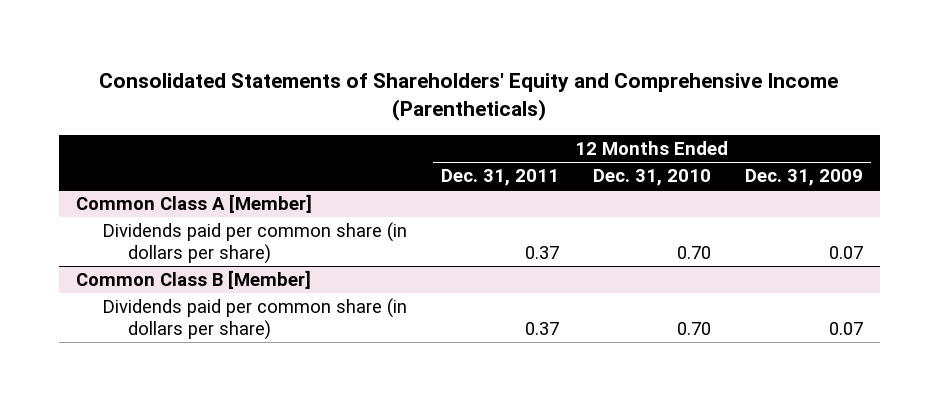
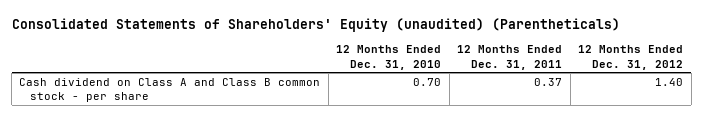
[99,72,839,122] Consolidated Statements of Shareholders' Equity and Comprehensive Income (Parentheticals) -> [11,17,620,32] Consolidated Statements of Shareholders' Equity (unaudited) (Parentheticals)
[744,169,863,187] Dec. 31, 2009 -> none
none -> [578,45,684,70] 12 Months Ended Dec. 31, 2012
[75,194,312,214] Common Class A [Member] -> none
[75,270,311,290] Common Class B [Member] -> none
[102,298,408,341] Dividends paid per common share (in dollars per share) -> none
[102,222,408,265] Dividends paid per common share (in dollars per share) -> [19,78,321,103] Cash dividend on Class A and Class B common stock - per share

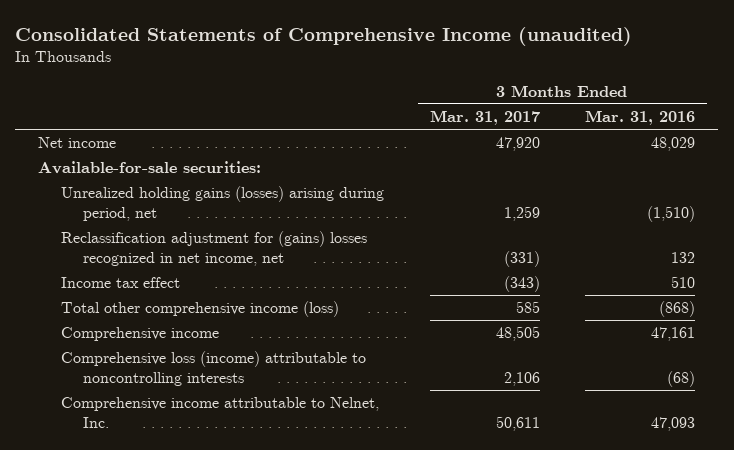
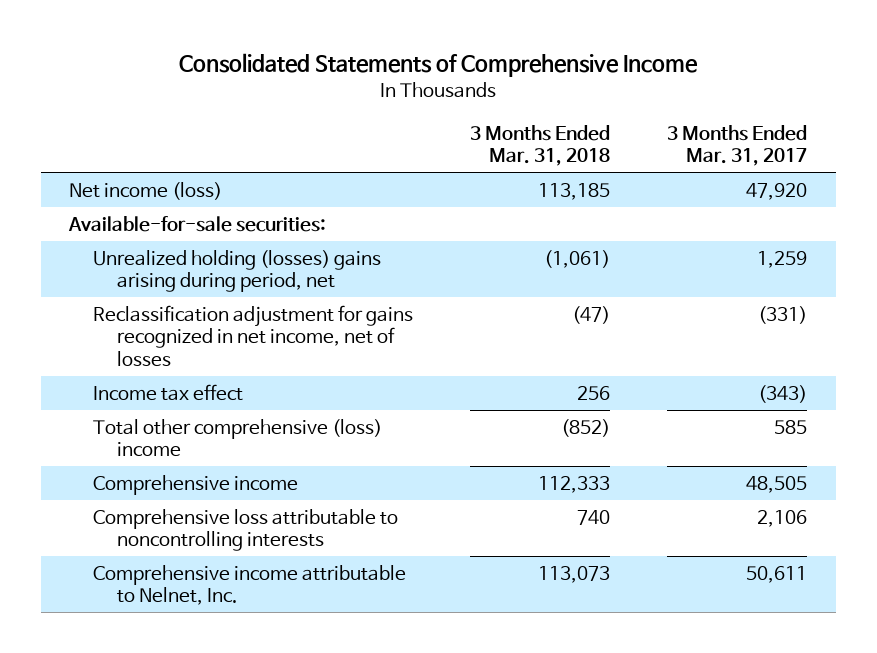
[15,26,633,46] Consolidated Statements of Comprehensive Income (unaudited) -> [179,52,699,77] Consolidated Statements of Comprehensive Income
[585,110,696,126] Mar. 31, 2016 -> none
none -> [470,124,611,167] 3 Months Ended Mar. 31, 2018
[38,137,117,149] Net income -> [69,181,223,200] Net income (loss)
[60,186,384,221] Unrealized holding gains (losses) arising during period, net -> [93,249,382,293] Unrealized holding (losses) gains arising during period, net
[60,231,367,266] Reclassification adjustment for (gains) losses recognized in net income, net -> [93,304,414,367] Reclassification adjustment for gains recognized in net income, net of losses
[60,301,339,318] Total other comprehensive income (loss) -> [93,418,383,458] Total other comprehensive (loss) income
[60,351,366,386] Comprehensive loss (income) attributable to noncontrolling interests -> [93,508,399,552] Comprehensive loss attributable to noncontrolling interests

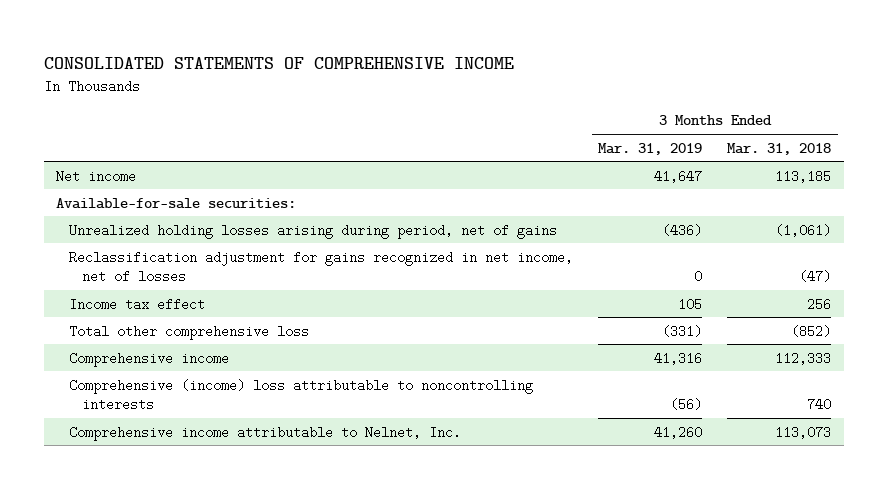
[179,52,699,77] Consolidated Statements of Comprehensive Income -> [43,56,514,69] CONSOLIDATED STATEMENTS OF COMPREHENSIVE INCOME
[667,124,808,167] 3 Months Ended Mar. 31, 2017 -> none
none -> [598,142,703,155] Mar. 31, 2019
[69,181,223,200] Net income (loss) -> [56,169,137,183] Net income
[93,249,382,293] Unrealized holding (losses) gains arising during period, net -> [69,223,558,239] Unrealized holding losses arising during period, net of gains
[93,418,383,458] Total other comprehensive (loss) income -> [69,324,310,340] Total other comprehensive loss
[93,508,399,552] Comprehensive loss attributable to noncontrolling interests -> [69,378,534,412] Comprehensive (income) loss attributable to noncontrolling interests

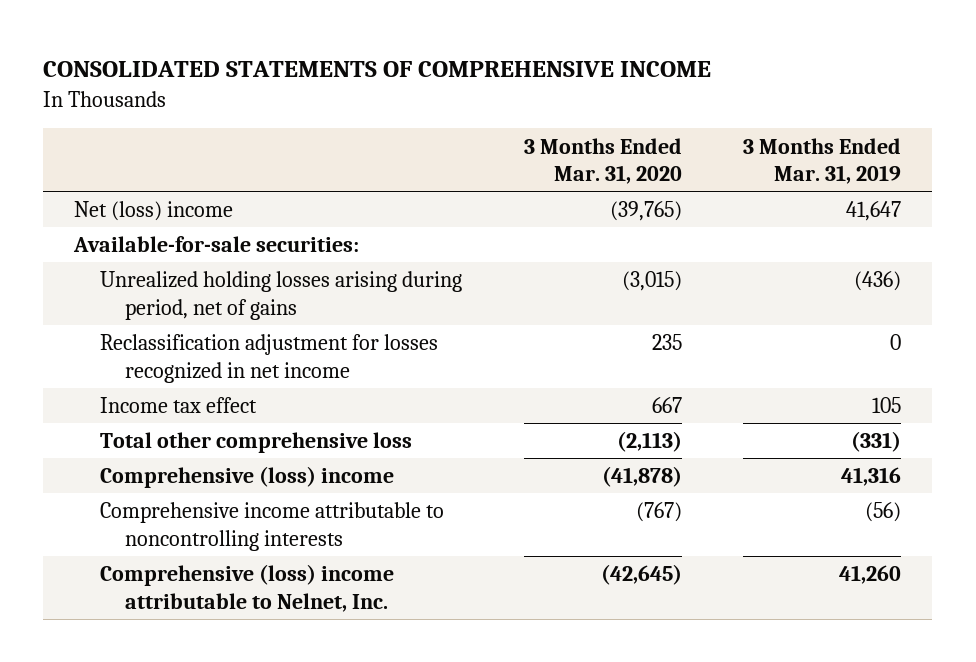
[727,142,832,155] Mar. 31, 2018 -> none
none -> [523,137,682,184] 3 Months Ended Mar. 31, 2020
[56,169,137,183] Net income -> [74,201,234,222] Net (loss) income
[69,250,574,284] Reclassification adjustment for gains recognized in net income, net of losses -> [99,334,438,383] Reclassification adjustment for losses recognized in net income
[69,351,230,367] Comprehensive income -> [99,466,394,489] Comprehensive (loss) income
[69,378,534,412] Comprehensive (income) loss attributable to noncontrolling interests -> [99,502,444,551] Comprehensive income attributable to noncontrolling interests
[69,425,462,441] Comprehensive income attributable to Nelnet, Inc. -> [99,564,394,612] Comprehensive (loss) income attributable to Nelnet, Inc.

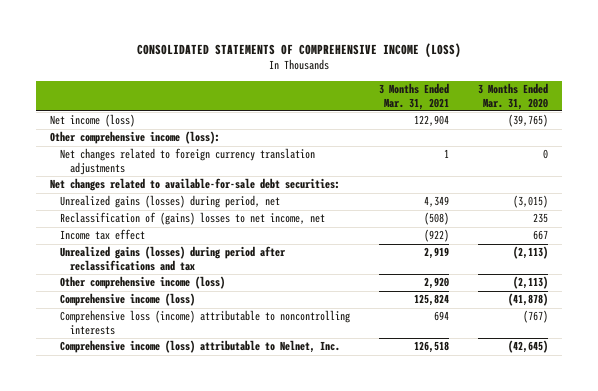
[43,61,712,78] CONSOLIDATED STATEMENTS OF COMPREHENSIVE INCOME -> [137,42,462,57] CONSOLIDATED STATEMENTS OF COMPREHENSIVE INCOME (LOSS)
[743,137,902,184] 3 Months Ended Mar. 31, 2019 -> none
none -> [378,82,449,110] 3 Months Ended Mar. 31, 2021
[74,201,234,222] Net (loss) income -> [50,114,136,128] Net income (loss)
none -> [50,131,221,145] Other comprehensive income (loss):
none -> [60,148,316,176] Net changes related to foreign currency translation adjustments
[73,236,360,253] Available-for-sale securities: -> [50,178,341,192] Net changes related to available-for-sale debt securities:
[99,271,462,320] Unrealized holding losses arising during period, net of gains -> [60,195,281,209] Unrealized gains (losses) during period, net
[99,334,438,383] Reclassification adjustment for losses recognized in net income -> [60,212,326,226] Reclassification of (gains) losses to net income, net
none -> [60,246,287,272] Unrealized gains (losses) during period after reclassifications and tax
[99,432,412,454] Total other comprehensive loss -> [60,276,226,290] Other comprehensive income (loss)
[99,466,394,489] Comprehensive (loss) income -> [60,293,196,307] Comprehensive income (loss)
[99,502,444,551] Comprehensive income attributable to noncontrolling interests -> [60,310,351,336] Comprehensive loss (income) attributable to noncontrolling interests
[99,564,394,612] Comprehensive (loss) income attributable to Nelnet, Inc. -> [60,340,341,354] Comprehensive income (loss) attributable to Nelnet, Inc.

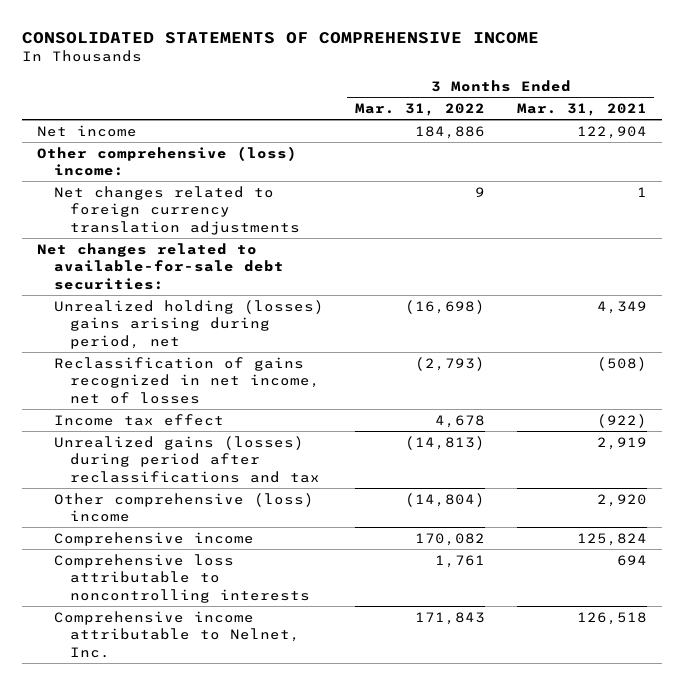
[137,42,462,57] CONSOLIDATED STATEMENTS OF COMPREHENSIVE INCOME (LOSS) -> [21,32,539,45] CONSOLIDATED STATEMENTS OF COMPREHENSIVE INCOME
[477,82,548,110] 3 Months Ended Mar. 31, 2020 -> none
none -> [355,103,486,117] Mar. 31, 2022
[50,114,136,128] Net income (loss) -> [37,124,138,137] Net income
[50,131,221,145] Other comprehensive income (loss): -> [37,145,298,177] Other comprehensive (loss) income:
[60,195,281,209] Unrealized gains (losses) during period, net -> [53,299,324,349] Unrealized holding (losses) gains arising during period, net
[60,212,326,226] Reclassification of (gains) losses to net income, net -> [53,356,321,404] Reclassification of gains recognized in net income, net of losses
[60,276,226,290] Other comprehensive income (loss) -> [53,492,314,523] Other comprehensive (loss) income
[60,293,196,307] Comprehensive income (loss) -> [53,531,254,546] Comprehensive income
[60,310,351,336] Comprehensive loss (income) attributable to noncontrolling interests -> [53,553,311,603] Comprehensive loss attributable to noncontrolling interests
[60,340,341,354] Comprehensive income (loss) attributable to Nelnet, Inc. -> [53,610,301,658] Comprehensive income attributable to Nelnet, Inc.

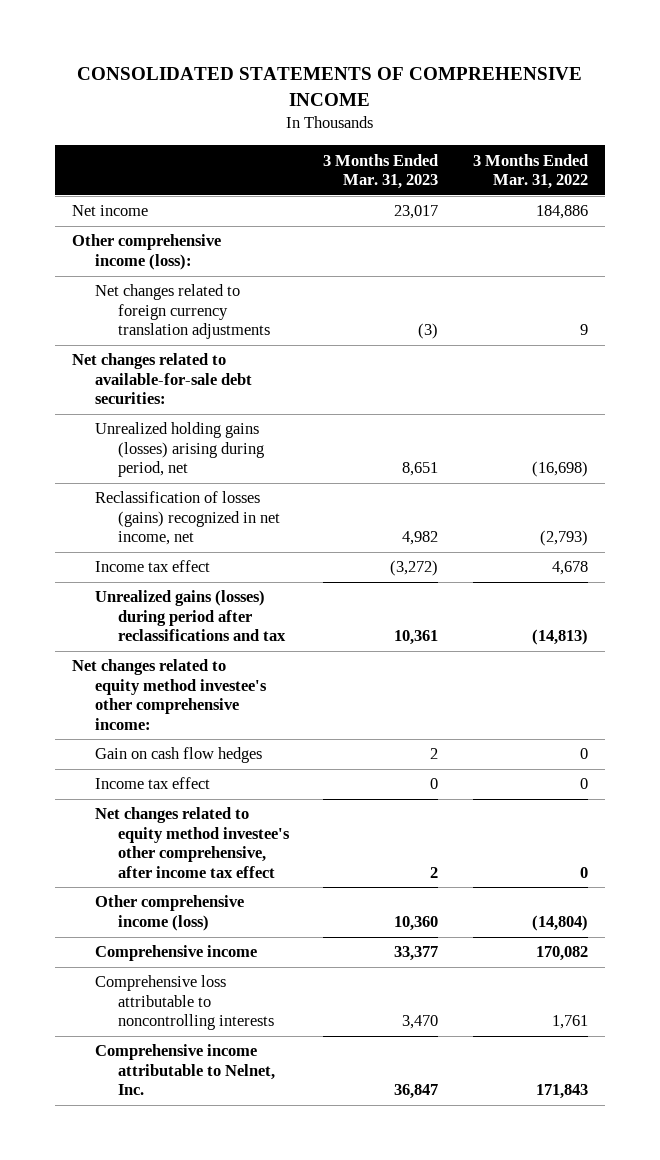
[516,103,647,117] Mar. 31, 2021 -> none
none -> [323,153,439,189] 3 Months Ended Mar. 31, 2023
[37,145,298,177] Other comprehensive (loss) income: -> [71,234,221,270] Other comprehensive income (loss):
[53,299,324,349] Unrealized holding (losses) gains arising during period, net -> [94,422,265,478] Unrealized holding gains (losses) arising during period, net
[53,356,321,404] Reclassification of gains recognized in net income, net of losses -> [94,491,281,546] Reclassification of losses (gains) recognized in net income, net
none -> [71,659,267,730] Net changes related to equity method investee's other comprehensive income:
none -> [94,747,262,764] Gain on cash flow hedges
none -> [94,777,210,790] Income tax effect
none -> [94,807,291,878] Net changes related to equity method investee's other comprehensive, after income tax effect
[53,492,314,523] Other comprehensive (loss) income -> [94,895,244,931] Other comprehensive income (loss)

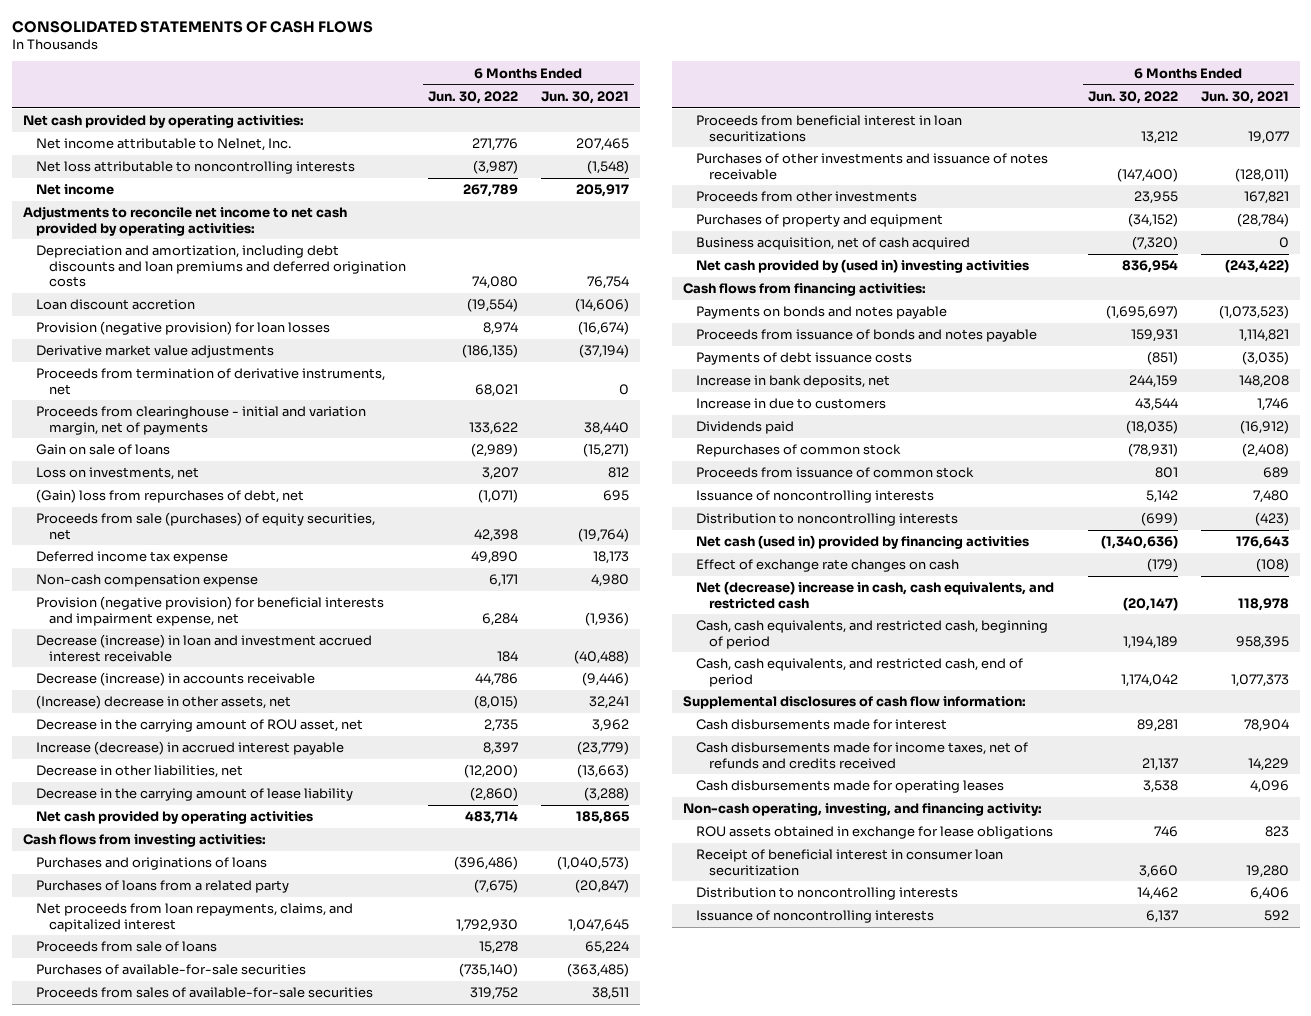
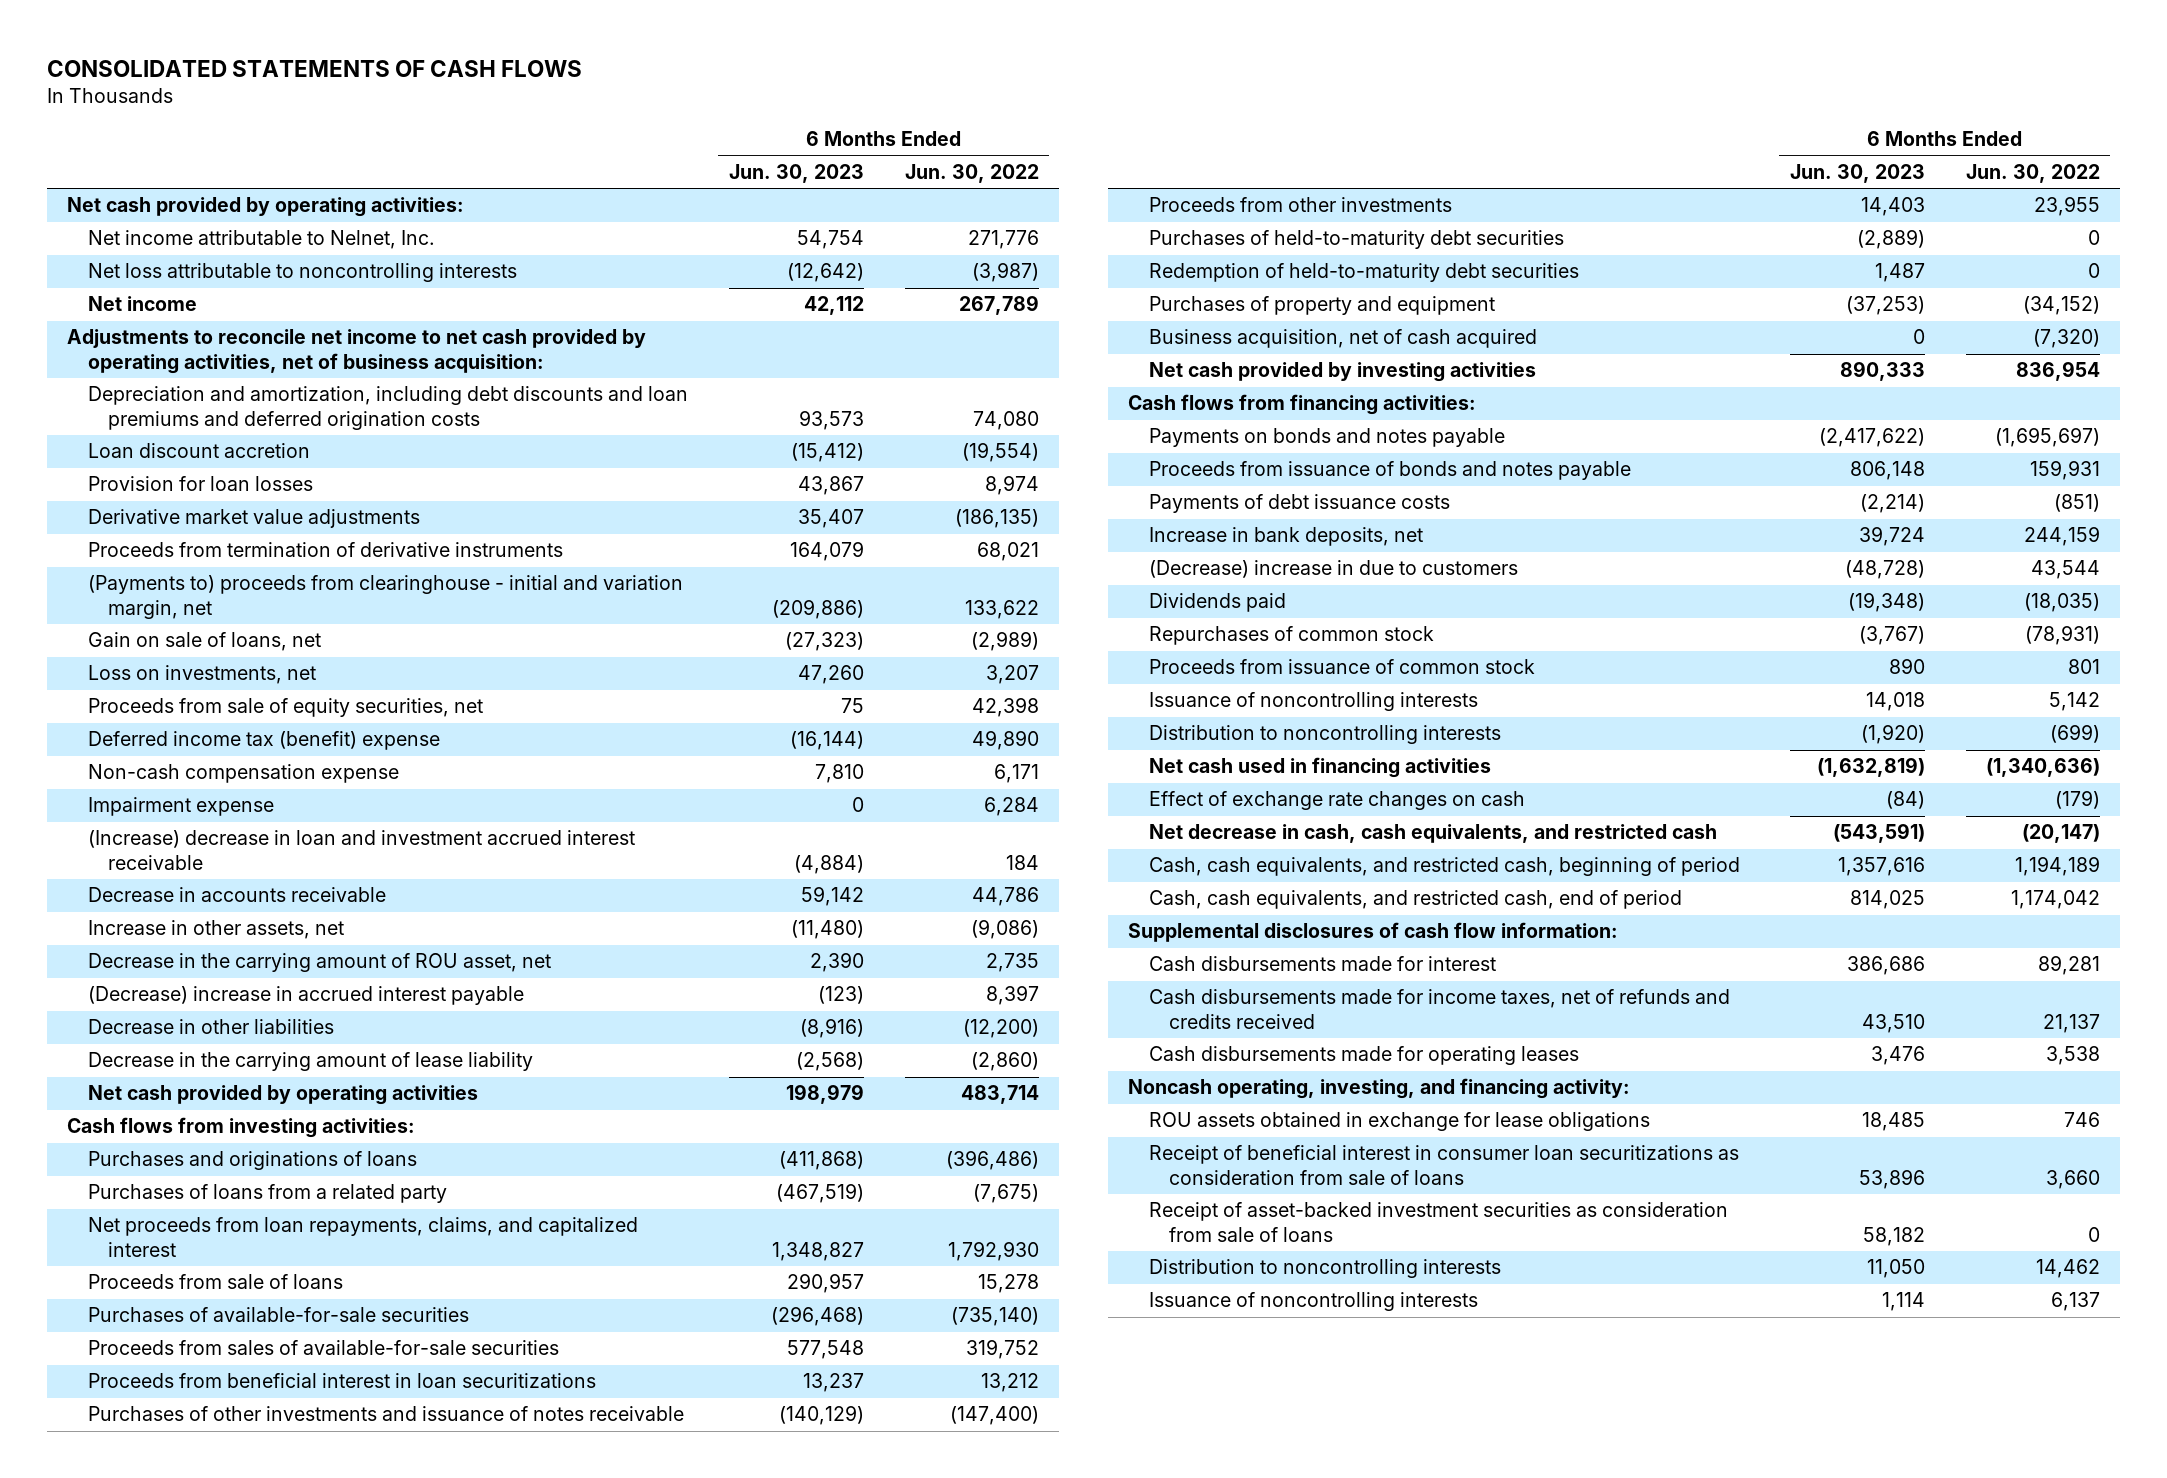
[540,90,629,104] Jun. 30, 2021 -> none
none -> [728,163,864,183] Jun. 30, 2023
[22,206,347,236] Adjustments to reconcile net income to net cash provided by operating activities: -> [67,329,647,375] Adjustments to reconcile net income to net cash provided by operating activities, net of business acquisition:
[35,321,330,336] Provision (negative provision) for loan losses -> [87,476,313,492] Provision for loan losses
[35,368,385,395] Proceeds from termination of derivative instruments, net -> [87,542,563,558] Proceeds from termination of derivative instruments
[35,406,366,435] Proceeds from clearinghouse - initial and variation margin, net of payments -> [87,575,683,620] (Payments to) proceeds from clearinghouse - initial and variation margin, net
[35,444,170,456] Gain on sale of loans -> [87,632,321,652] Gain on sale of loans, net
[35,489,304,504] (Gain) loss from repurchases of debt, net -> none
[35,512,375,540] Proceeds from sale (purchases) of equity securities, net -> [87,698,483,718] Proceeds from sale of equity securities, net
[35,551,228,565] Deferred income tax expense -> [87,731,440,751] Deferred income tax (benefit) expense
[35,596,384,626] Provision (negative provision) for beneficial interests and impairment expense, net -> [87,797,274,817] Impairment expense
[35,634,372,662] Decrease (increase) in loan and investment accrued interest receivable -> [87,830,635,871] (Increase) decrease in loan and investment accrued interest receivable
[35,672,315,687] Decrease (increase) in accounts receivable -> [87,887,386,903] Decrease in accounts receivable
[35,695,291,710] (Increase) decrease in other assets, net -> [87,920,344,940] Increase in other assets, net
[474,695,519,710] (8,015) -> [970,919,1039,940] (9,086)
[35,741,344,756] Increase (decrease) in accrued interest payable -> [87,986,524,1006] (Decrease) increase in accrued interest payable
[35,765,243,779] Decrease in other liabilities, net -> [87,1019,334,1035] Decrease in other liabilities
none -> [1148,230,1564,250] Purchases of held-to-maturity debt securities
none -> [1148,263,1579,283] Redemption of held-to-maturity debt securities
[695,259,1029,274] Net cash provided by (used in) investing activities -> [1148,362,1536,383] Net cash provided by investing activities
[695,398,886,410] Increase in due to customers -> [1148,560,1518,579] (Decrease) increase in due to customers
[695,535,1029,550] Net cash (used in) provided by financing activities -> [1148,757,1491,779] Net cash used in financing activities
[695,581,1054,609] Net (decrease) increase in cash, cash equivalents, and restricted cash -> [1148,824,1717,844] Net decrease in cash, cash equivalents, and restricted cash
[682,803,1042,817] Non-cash operating, investing, and financing activity: -> [1128,1078,1631,1100] Noncash operating, investing, and financing activity:
[695,849,1003,876] Receipt of beneficial interest in consumer loan securitization -> [1148,1145,1739,1186] Receipt of beneficial interest in consumer loan securitizations as consideration from sale of loans
none -> [1148,1202,1728,1243] Receipt of asset-backed investment securities as consideration from sale of loans

